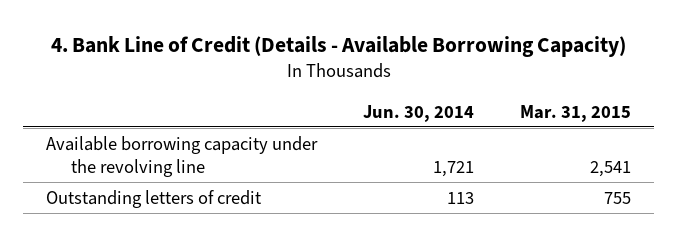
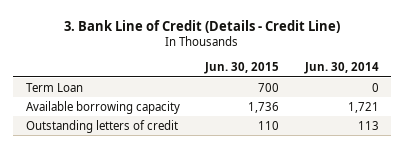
[50,36,626,58] 4. Bank Line of Credit (Details - Available Borrowing Capacity) -> [64,19,341,33] 3. Bank Line of Credit (Details - Credit Line)
[520,104,632,122] Mar. 31, 2015 -> none
none -> [204,61,280,74] Jun. 30, 2015
none -> [25,82,83,92] Term Loan
[46,135,319,177] Available borrowing capacity under the revolving line -> [25,100,180,114] Available borrowing capacity

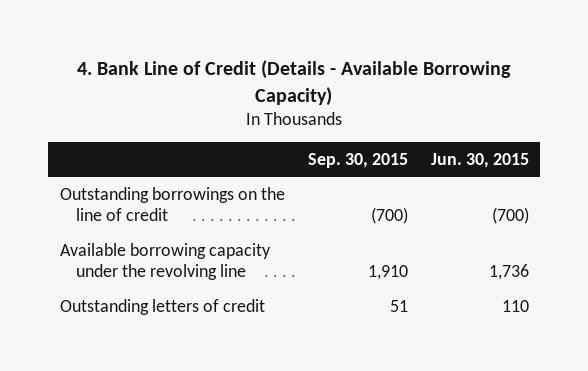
[64,19,341,33] 3. Bank Line of Credit (Details - Credit Line) -> [77,59,512,106] 4. Bank Line of Credit (Details - Available Borrowing Capacity)
[303,61,379,74] Jun. 30, 2014 -> none
none -> [307,152,408,168] Sep. 30, 2015
[25,82,83,92] Term Loan -> none
none -> [59,186,285,222] Outstanding borrowings on the line of credit
[25,100,180,114] Available borrowing capacity -> [59,242,271,281] Available borrowing capacity under the revolving line

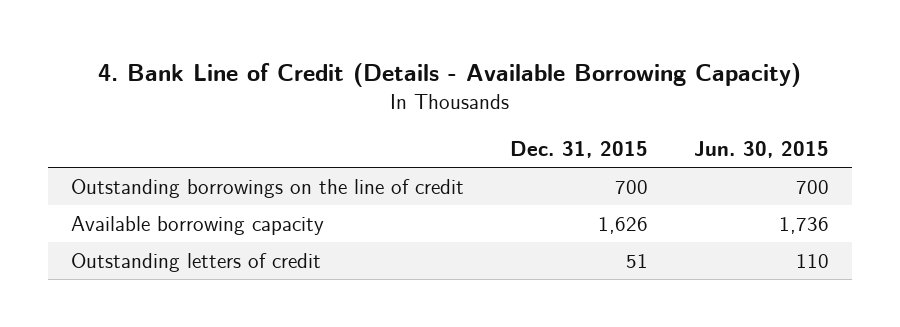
[307,152,408,168] Sep. 30, 2015 -> none
none -> [510,141,649,159] Dec. 31, 2015
[491,207,529,225] (700) -> [795,179,829,194] 700
[59,242,271,281] Available borrowing capacity under the revolving line -> [71,215,325,235] Available borrowing capacity

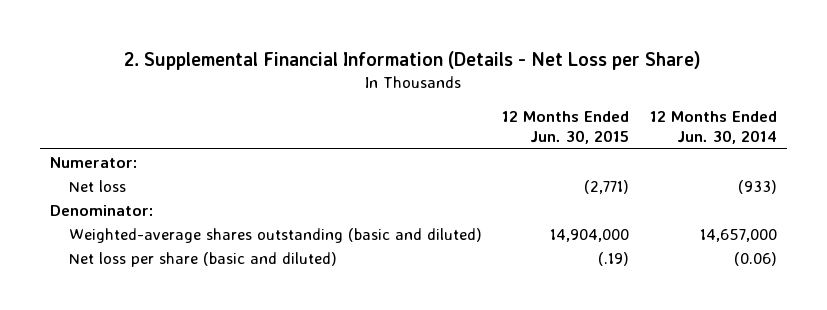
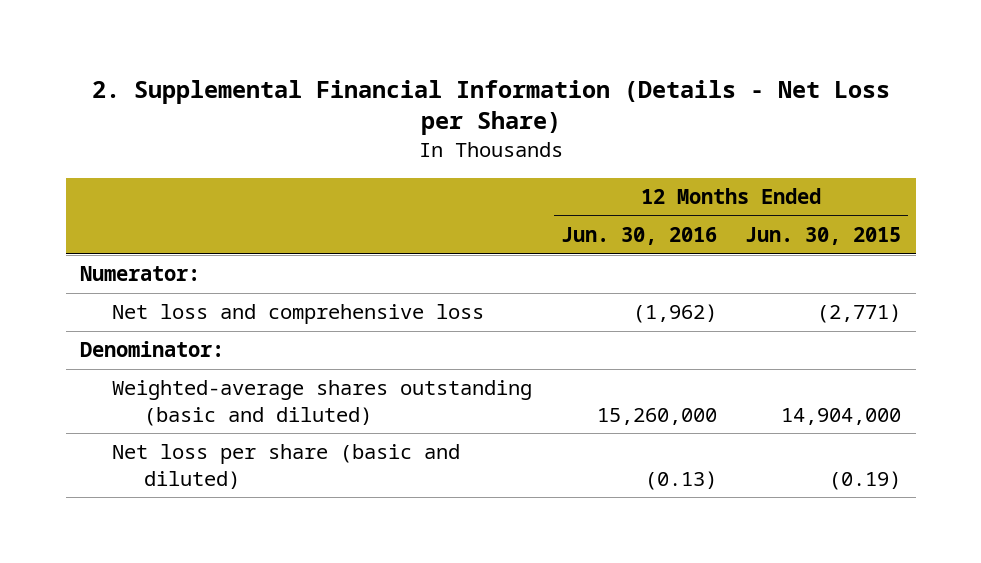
[649,111,777,145] 12 Months Ended Jun. 30, 2014 -> none
none -> [560,226,717,245] Jun. 30, 2016
[68,179,126,192] Net loss -> [112,304,485,325] Net loss and comprehensive loss
[598,251,630,266] (.19) -> [829,470,902,490] (0.19)

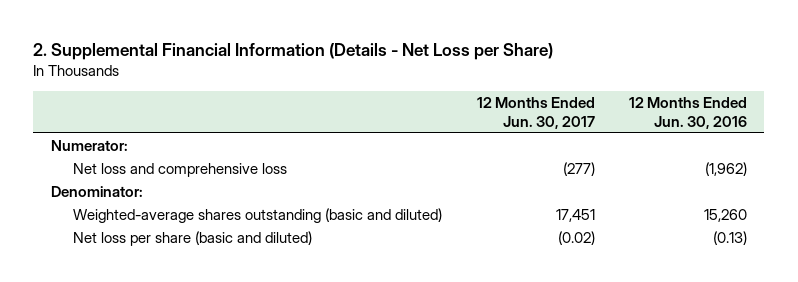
[745,226,902,245] Jun. 30, 2015 -> none
none -> [476,96,595,129] 12 Months Ended Jun. 30, 2017
[596,407,717,425] 15,260,000 -> [704,208,748,222] 15,260

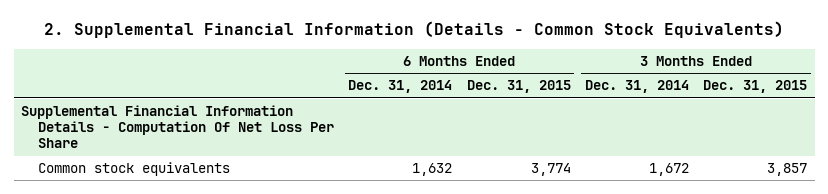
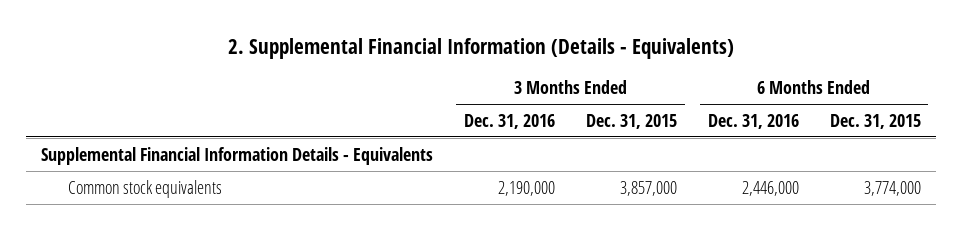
[44,21,785,39] 2. Supplemental Financial Information (Details - Common Stock Equivalents) -> [228,37,735,59] 2. Supplemental Financial Information (Details - Equivalents)
[348,80,453,94] Dec. 31, 2014 -> none
[584,80,689,94] Dec. 31, 2014 -> none
none -> [464,113,556,129] Dec. 31, 2016
none -> [707,113,799,129] Dec. 31, 2016
[20,105,334,149] Supplemental Financial Information Details - Computation Of Net Loss Per Share -> [41,146,434,165] Supplemental Financial Information Details - Equivalents
[530,163,571,177] 3,774 -> [863,180,921,196] 3,774,000
[767,163,808,177] 3,857 -> [620,180,678,196] 3,857,000

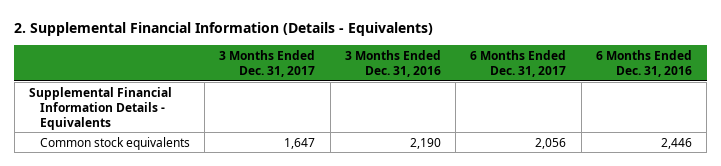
[586,113,678,129] Dec. 31, 2015 -> none
[829,113,921,129] Dec. 31, 2015 -> none
none -> [219,49,316,77] 3 Months Ended Dec. 31, 2017
none -> [470,49,567,77] 6 Months Ended Dec. 31, 2017
[498,180,556,196] 2,190,000 -> [409,137,441,149] 2,190
[741,180,799,196] 2,446,000 -> [661,137,693,149] 2,446

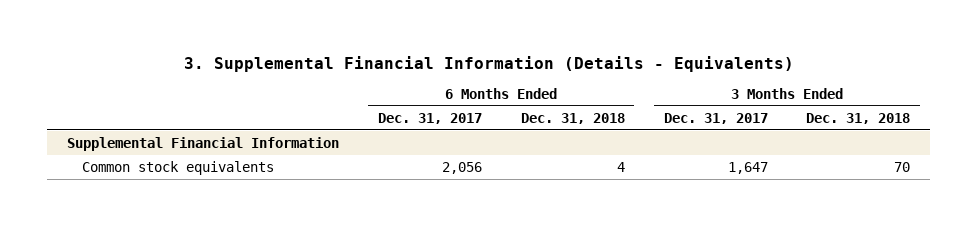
[14,22,434,37] 2. Supplemental Financial Information (Details - Equivalents) -> [183,55,794,72] 3. Supplemental Financial Information (Details - Equivalents)
[344,49,441,77] 3 Months Ended Dec. 31, 2016 -> none
[596,49,693,77] 6 Months Ended Dec. 31, 2016 -> none
none -> [520,112,625,124] Dec. 31, 2018
none -> [806,112,911,124] Dec. 31, 2018
[29,86,173,130] Supplemental Financial Information Details - Equivalents -> [66,136,339,151] Supplemental Financial Information

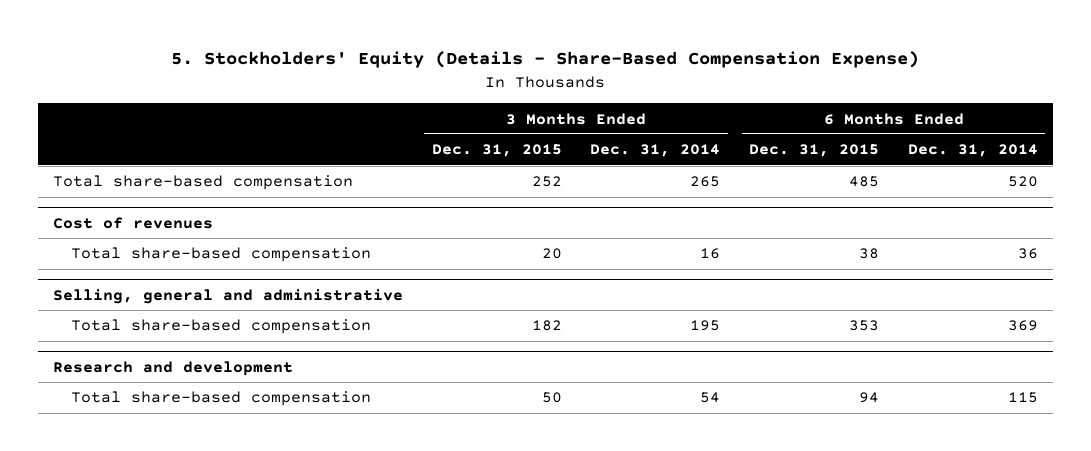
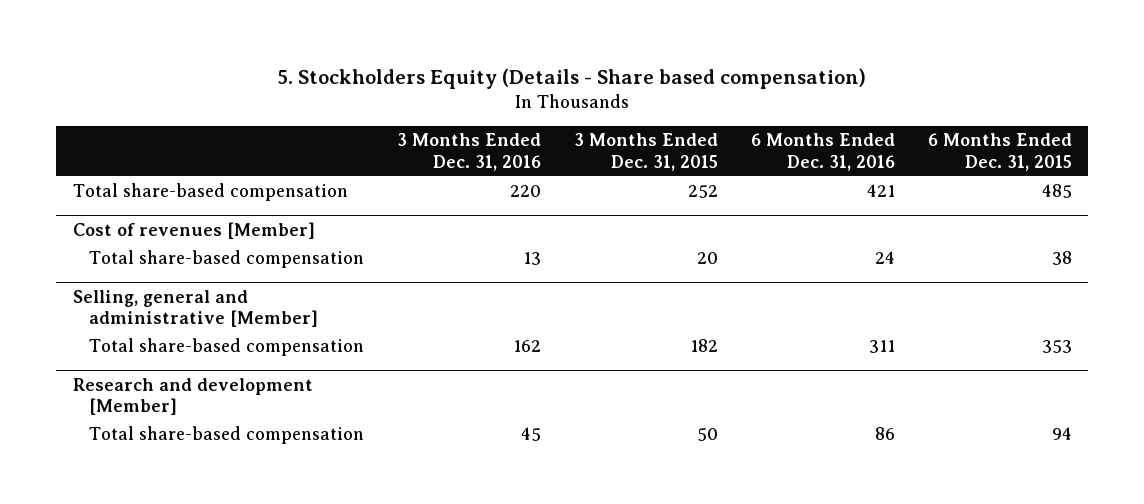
[171,51,920,69] 5. Stockholders' Equity (Details - Share-Based Compensation Expense) -> [277,68,867,90] 5. Stockholders Equity (Details - Share based compensation)
[590,144,721,158] Dec. 31, 2014 -> none
[908,144,1039,158] Dec. 31, 2014 -> none
none -> [397,133,542,171] 3 Months Ended Dec. 31, 2016
none -> [750,133,895,171] 6 Months Ended Dec. 31, 2016
[52,216,213,229] Cost of revenues -> [72,221,315,239] Cost of revenues [Member]
[52,288,403,304] Selling, general and administrative -> [72,289,319,328] Selling, general and administrative [Member]
[52,360,293,376] Research and development -> [72,377,313,416] Research and development [Member]

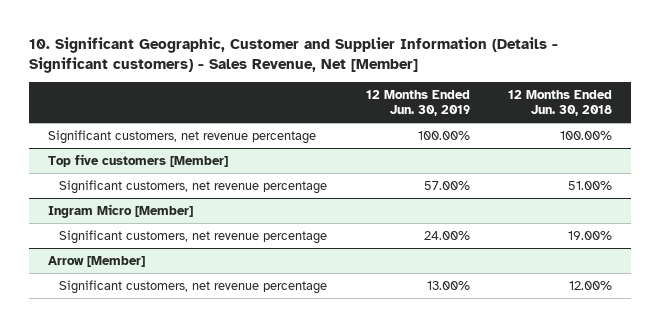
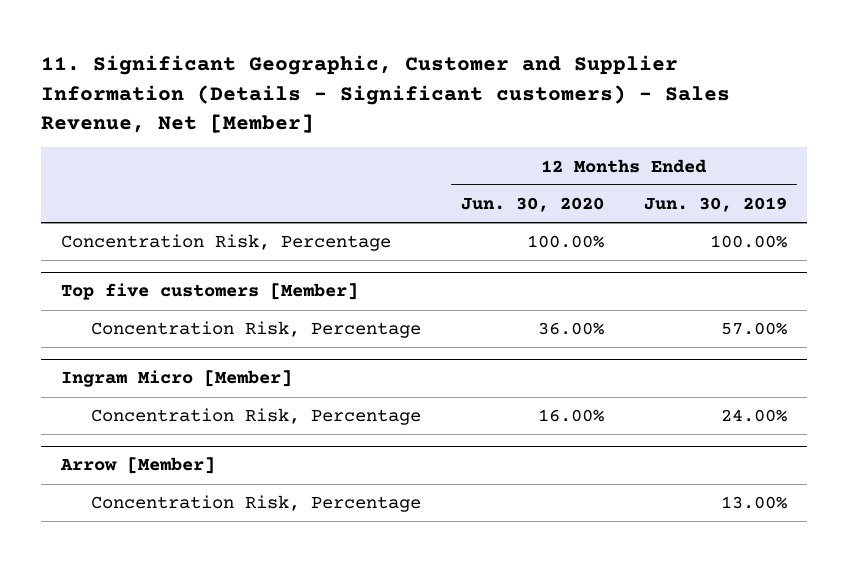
[28,36,558,73] 10. Significant Geographic, Customer and Supplier Information (Details - Significant customers) - Sales Revenue, Net [Member] -> [41,55,731,133] 11. Significant Geographic, Customer and Supplier Information (Details - Significant customers) - Sales Revenue, Net [Member]
[508,89,613,117] 12 Months Ended Jun. 30, 2018 -> none
none -> [460,196,604,212] Jun. 30, 2020
[48,129,317,144] Significant customers, net revenue percentage -> [61,234,392,252] Concentration Risk, Percentage
[59,179,328,194] Significant customers, net revenue percentage -> [90,321,421,339] Concentration Risk, Percentage
[59,229,328,244] Significant customers, net revenue percentage -> [90,408,421,426] Concentration Risk, Percentage
[59,279,328,294] Significant customers, net revenue percentage -> [90,495,421,513] Concentration Risk, Percentage

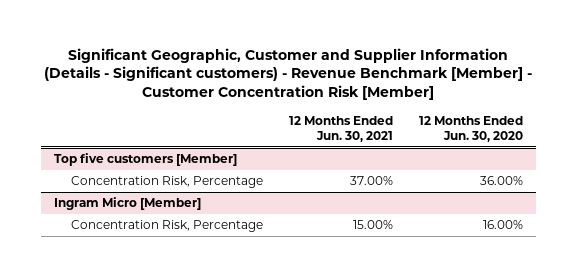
[41,55,731,133] 11. Significant Geographic, Customer and Supplier Information (Details - Significant customers) - Sales Revenue, Net [Member] -> [44,47,533,101] Significant Geographic, Customer and Supplier Information (Details - Significant customers) - Revenue Benchmark [Member] - Customer Concentration Risk [Member]
[644,196,788,212] Jun. 30, 2019 -> none
none -> [288,115,393,142] 12 Months Ended Jun. 30, 2021
[61,234,392,252] Concentration Risk, Percentage -> none
[60,457,216,475] Arrow [Member] -> none
[90,495,421,513] Concentration Risk, Percentage -> none

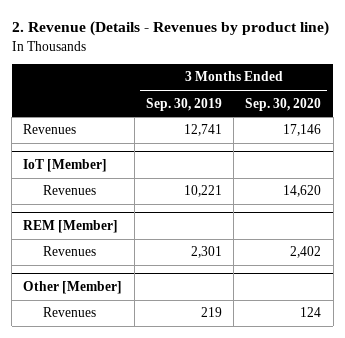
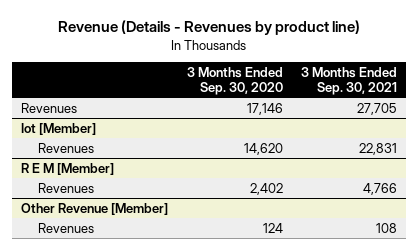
[11,21,329,37] 2. Revenue (Details - Revenues by product line) -> [58,20,361,36] Revenue (Details - Revenues by product line)
[145,97,222,111] Sep. 30, 2019 -> none
none -> [300,67,397,96] 3 Months Ended Sep. 30, 2021
[23,158,108,172] IoT [Member] -> [21,122,97,135] Iot [Member]
[23,219,119,233] REM [Member] -> [21,162,115,175] R E M [Member]
[23,280,123,294] Other [Member] -> [21,202,169,215] Other Revenue [Member]

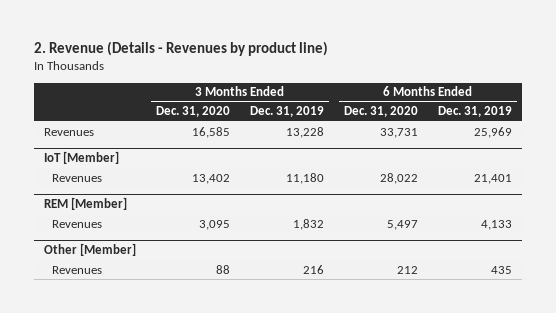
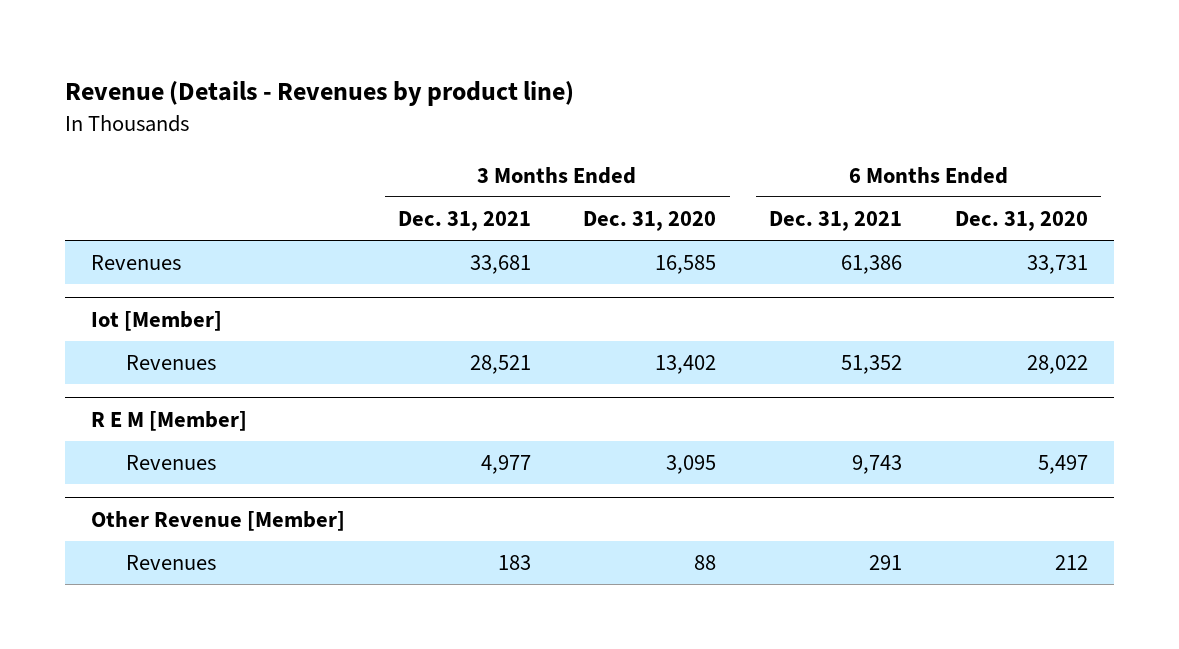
[33,41,328,57] 2. Revenue (Details - Revenues by product line) -> [64,80,574,106] Revenue (Details - Revenues by product line)
[249,106,324,118] Dec. 31, 2019 -> none
[438,106,513,118] Dec. 31, 2019 -> none
none -> [397,211,531,232] Dec. 31, 2021
none -> [769,211,903,232] Dec. 31, 2021
[43,151,119,165] IoT [Member] -> [91,310,223,331] Iot [Member]
[43,197,127,211] REM [Member] -> [91,410,248,431] R E M [Member]
[43,243,136,257] Other [Member] -> [91,510,346,531] Other Revenue [Member]

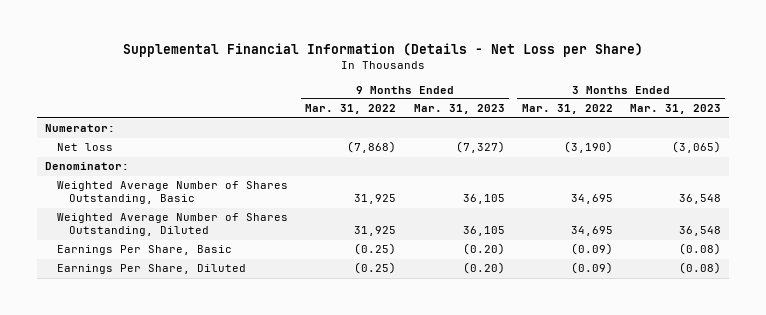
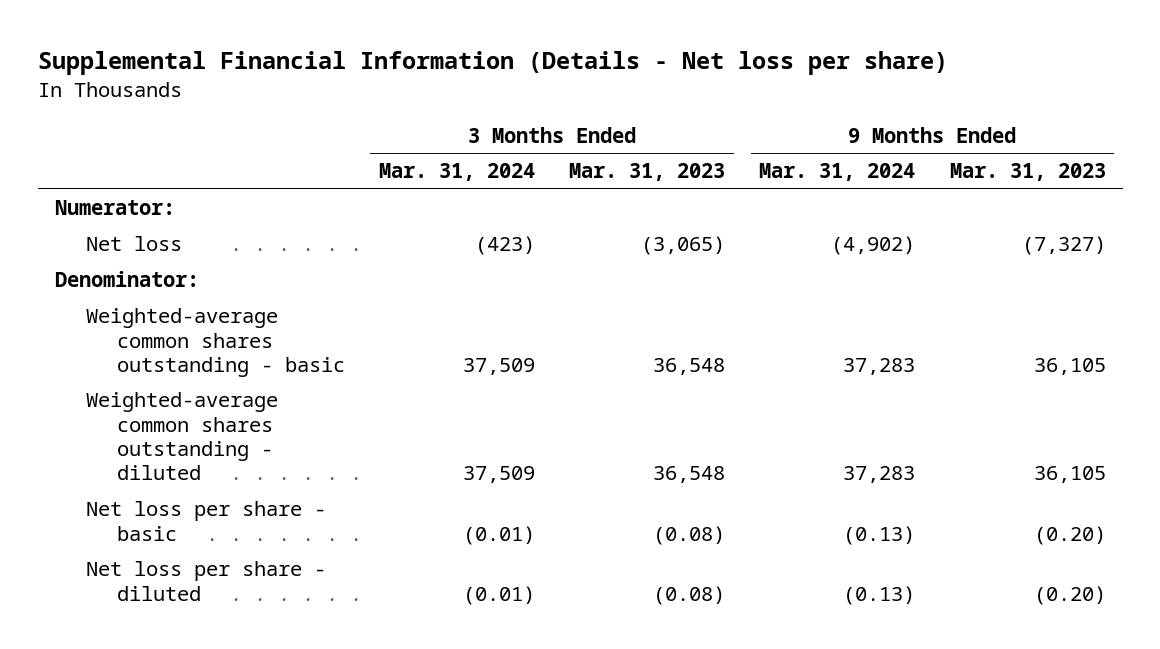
[123,42,644,57] Supplemental Financial Information (Details - Net Loss per Share) -> [37,51,948,76] Supplemental Financial Information (Details - Net loss per share)
[305,104,397,115] Mar. 31, 2022 -> none
[521,104,613,115] Mar. 31, 2022 -> none
none -> [378,163,535,182] Mar. 31, 2024
none -> [759,163,916,182] Mar. 31, 2024
[57,181,289,205] Weighted Average Number of Shares Outstanding, Basic -> [85,308,345,377] Weighted-average common shares outstanding - basic
[57,213,289,237] Weighted Average Number of Shares Outstanding, Diluted -> [85,392,278,481] Weighted-average common shares outstanding - diluted
[57,245,233,256] Earnings Per Share, Basic -> [85,501,326,541] Net loss per share - basic
[57,264,247,275] Earnings Per Share, Diluted -> [85,561,326,601] Net loss per share - diluted

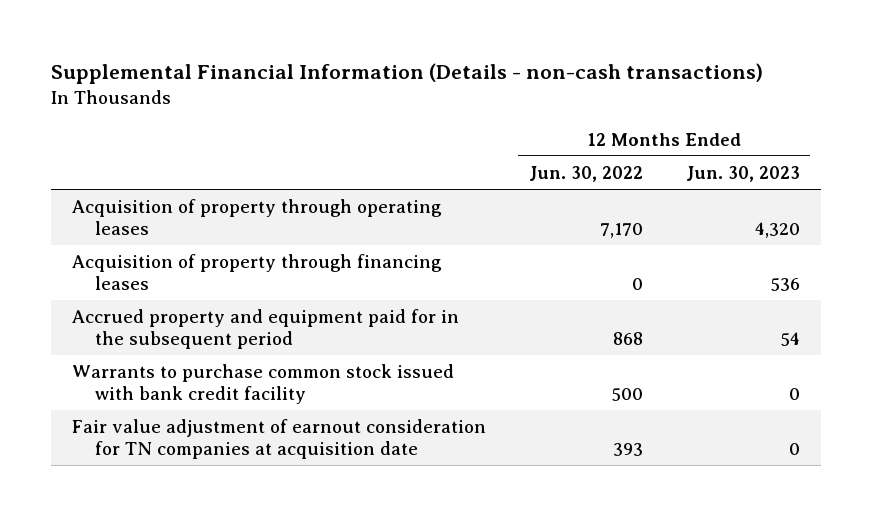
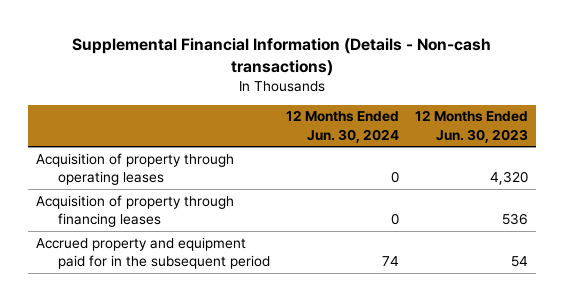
[50,63,763,85] Supplemental Financial Information (Details - non-cash transactions) -> [72,37,492,76] Supplemental Financial Information (Details - Non-cash transactions)
[528,165,643,182] Jun. 30, 2022 -> none
none -> [286,110,400,143] 12 Months Ended Jun. 30, 2024
[72,363,455,404] Warrants to purchase common stock issued with bank credit facility -> none
[72,418,487,459] Fair value adjustment of earnout consideration for TN companies at acquisition date -> none

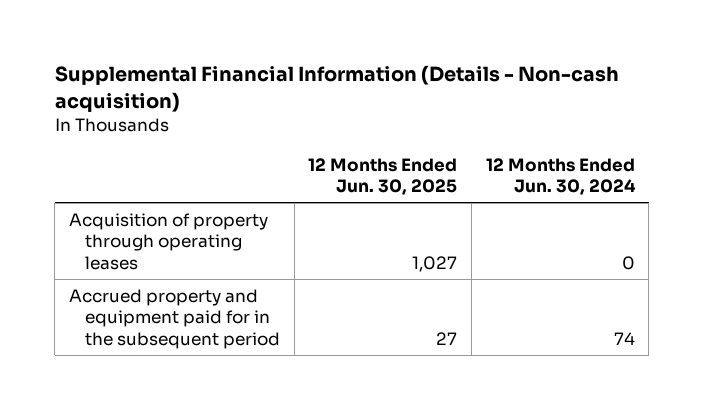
[72,37,492,76] Supplemental Financial Information (Details - Non-cash transactions) -> [54,65,619,112] Supplemental Financial Information (Details - Non-cash acquisition)
[415,110,529,143] 12 Months Ended Jun. 30, 2023 -> none
none -> [308,157,458,196] 12 Months Ended Jun. 30, 2025
[35,194,234,227] Acquisition of property through financing leases -> none

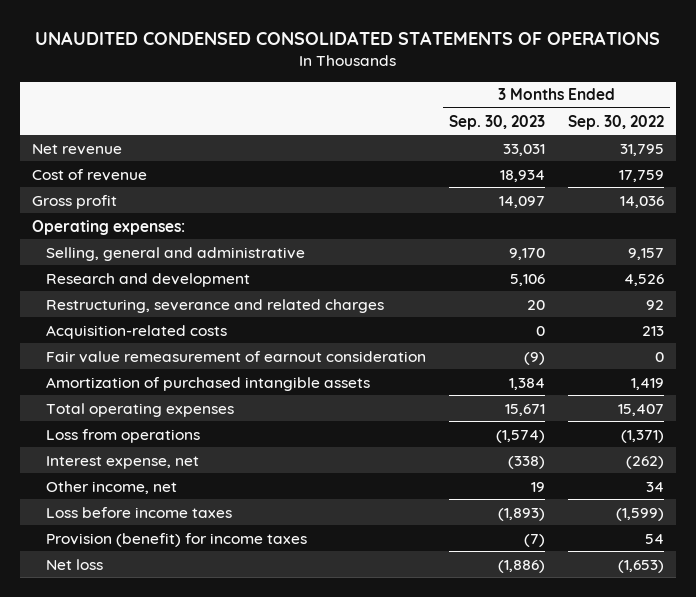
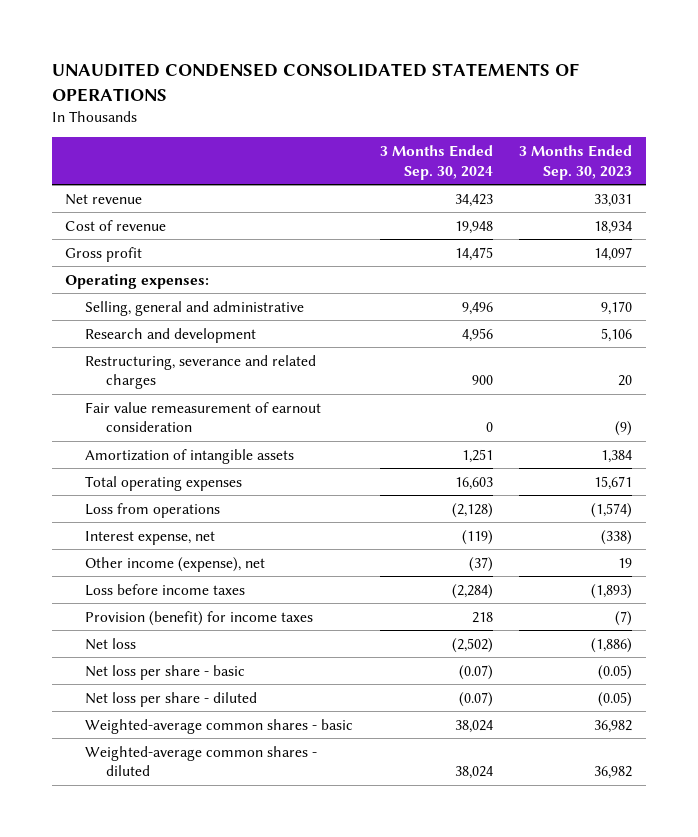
[568,114,665,130] Sep. 30, 2022 -> none
none -> [379,145,493,180] 3 Months Ended Sep. 30, 2024
[46,324,228,339] Acquisition-related costs -> none
[46,376,371,391] Amortization of purchased intangible assets -> [85,448,295,464] Amortization of intangible assets
[46,480,178,494] Other income, net -> [85,556,266,572] Other income (expense), net
none -> [85,664,246,680] Net loss per share - basic
none -> [85,691,258,707] Net loss per share - diluted
none -> [85,718,354,734] Weighted-average common shares - basic
none -> [85,745,318,777] Weighted-average common shares - diluted

